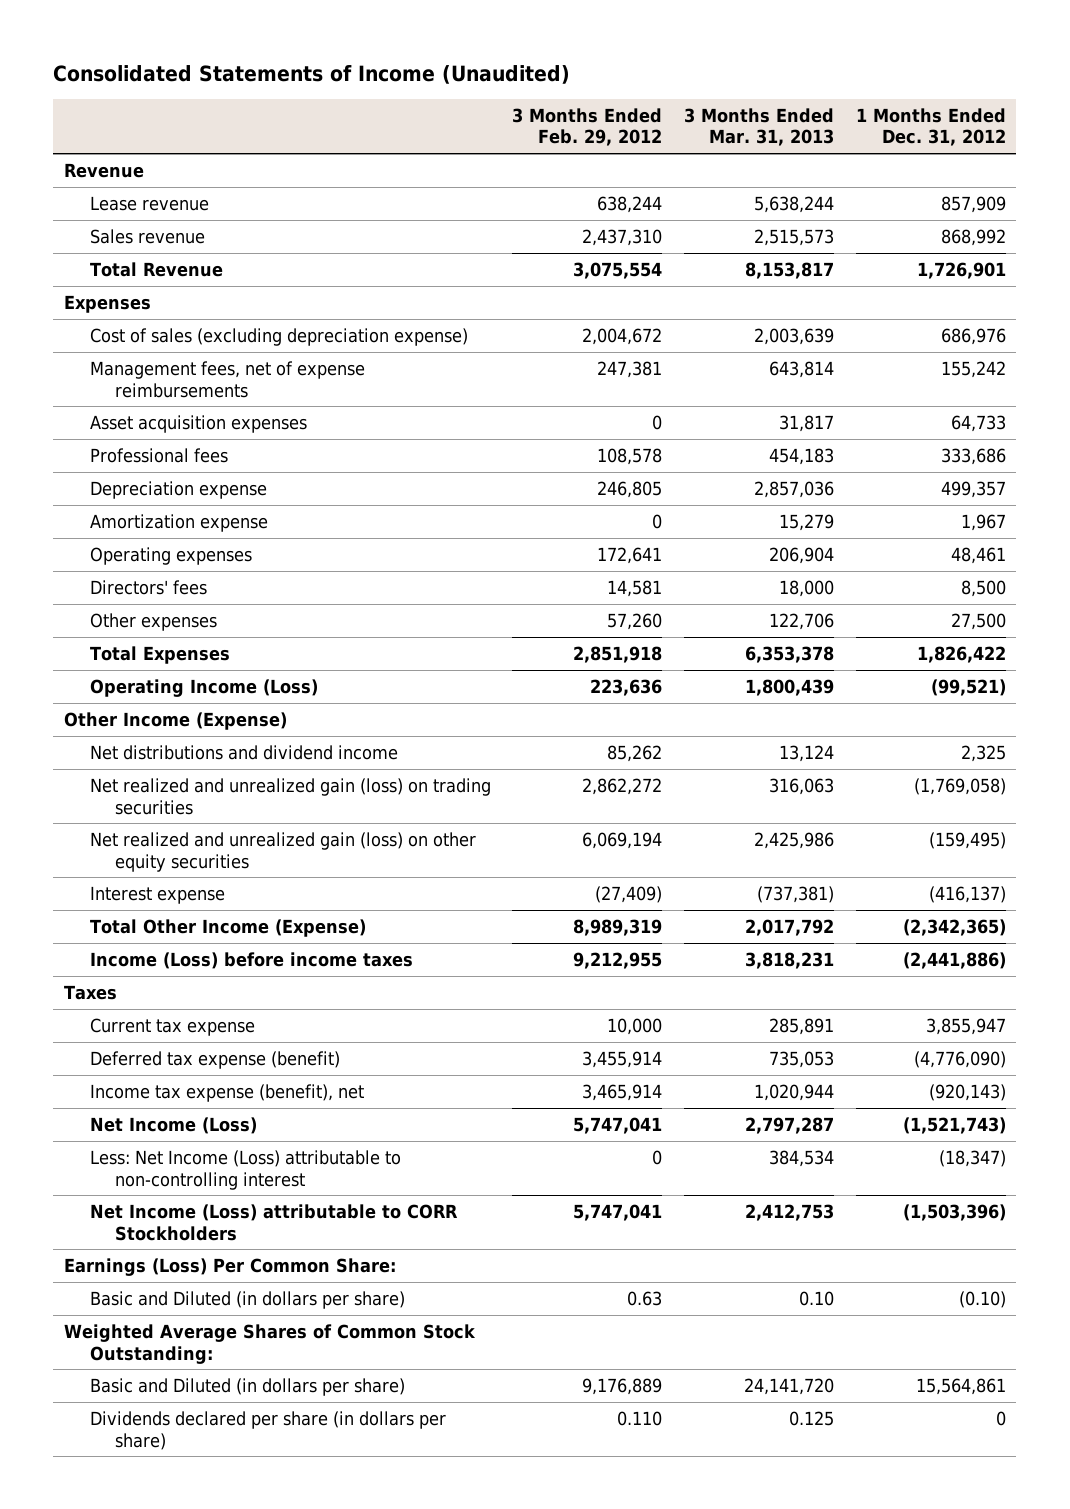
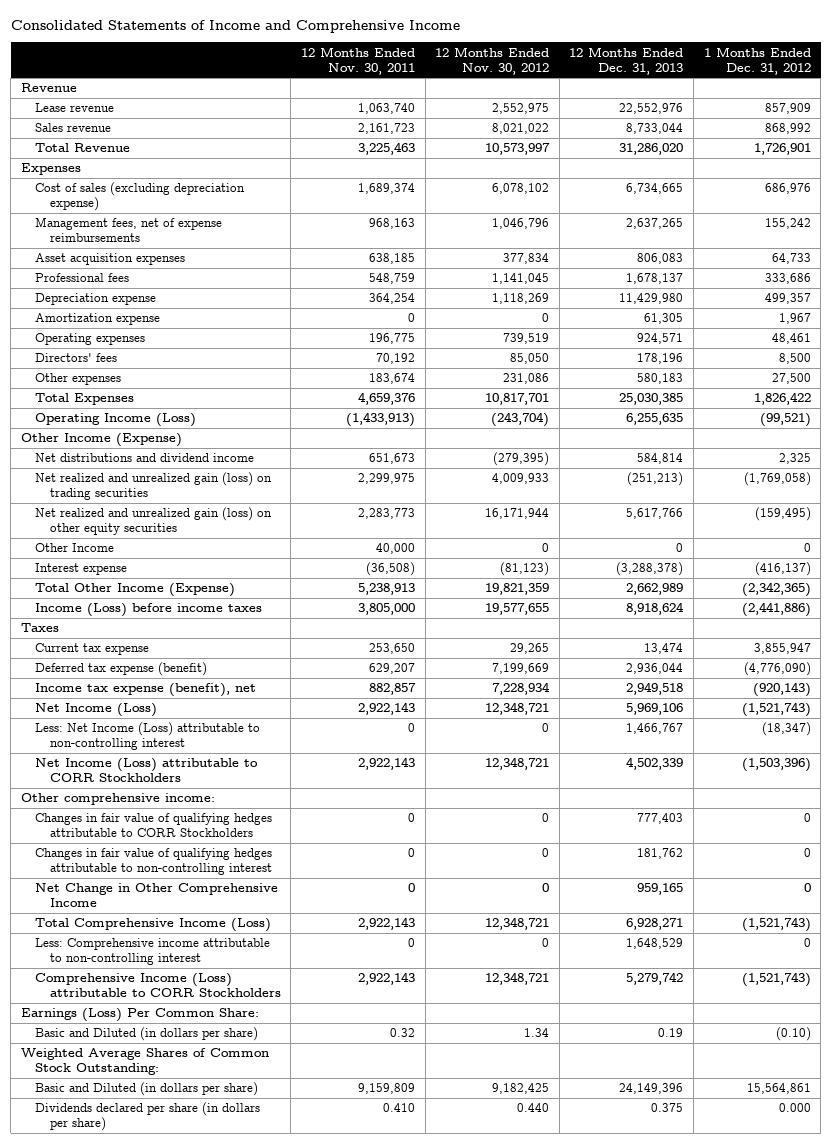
[53,65,571,85] Consolidated Statements of Income (Unaudited) -> [10,20,460,34] Consolidated Statements of Income and Comprehensive Income
[512,107,663,147] 3 Months Ended Feb. 29, 2012 -> none
[683,107,834,147] 3 Months Ended Mar. 31, 2013 -> none
none -> [301,46,416,75] 12 Months Ended Nov. 30, 2011
none -> [435,46,550,75] 12 Months Ended Nov. 30, 2012
none -> [569,46,684,75] 12 Months Ended Dec. 31, 2013
none -> [35,543,115,553] Other Income
none -> [20,793,215,806] Other comprehensive income:
none -> [35,813,273,838] Changes in fair value of qualifying hedges attributable to CORR Stockholders
none -> [35,848,273,876] Changes in fair value of qualifying hedges attributable to non-controlling interest
none -> [35,883,279,908] Net Change in Other Comprehensive Income
none -> [35,918,272,933] Total Comprehensive Income (Loss)
none -> [35,938,271,966] Less: Comprehensive income attributable to non-controlling interest
none -> [35,973,281,998] Comprehensive Income (Loss) attributable to CORR Stockholders
[995,1410,1006,1426] 0 -> [778,1103,811,1113] 0.000

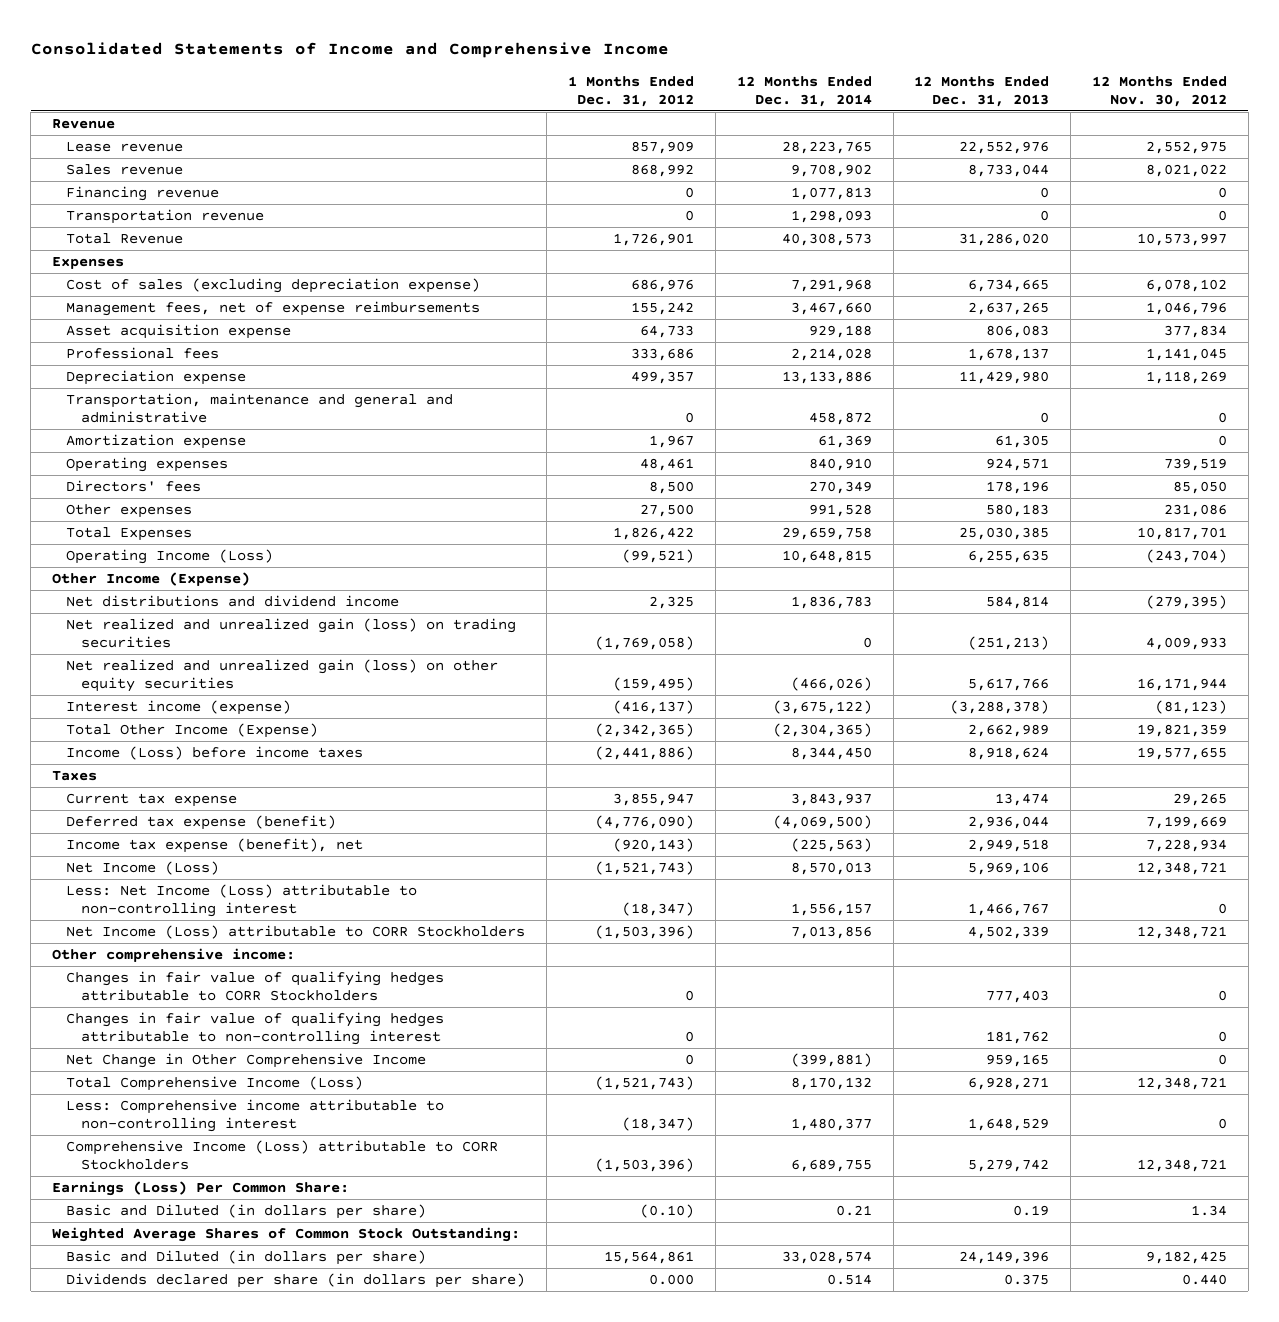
[301,46,416,75] 12 Months Ended Nov. 30, 2011 -> none
none -> [736,75,872,108] 12 Months Ended Dec. 31, 2014
none -> [66,185,220,201] Financing revenue
none -> [66,208,265,224] Transportation revenue
[35,253,186,266] Asset acquisition expenses -> [66,323,292,339] Asset acquisition expense
none -> [66,392,454,424] Transportation, maintenance and general and administrative
[35,543,115,553] Other Income -> none
[35,563,128,576] Interest expense -> [66,699,292,715] Interest income (expense)
[803,938,811,948] 0 -> [622,1117,695,1132] (18,347)
[741,972,811,988] (1,521,743) -> [595,1158,695,1173] (1,503,396)

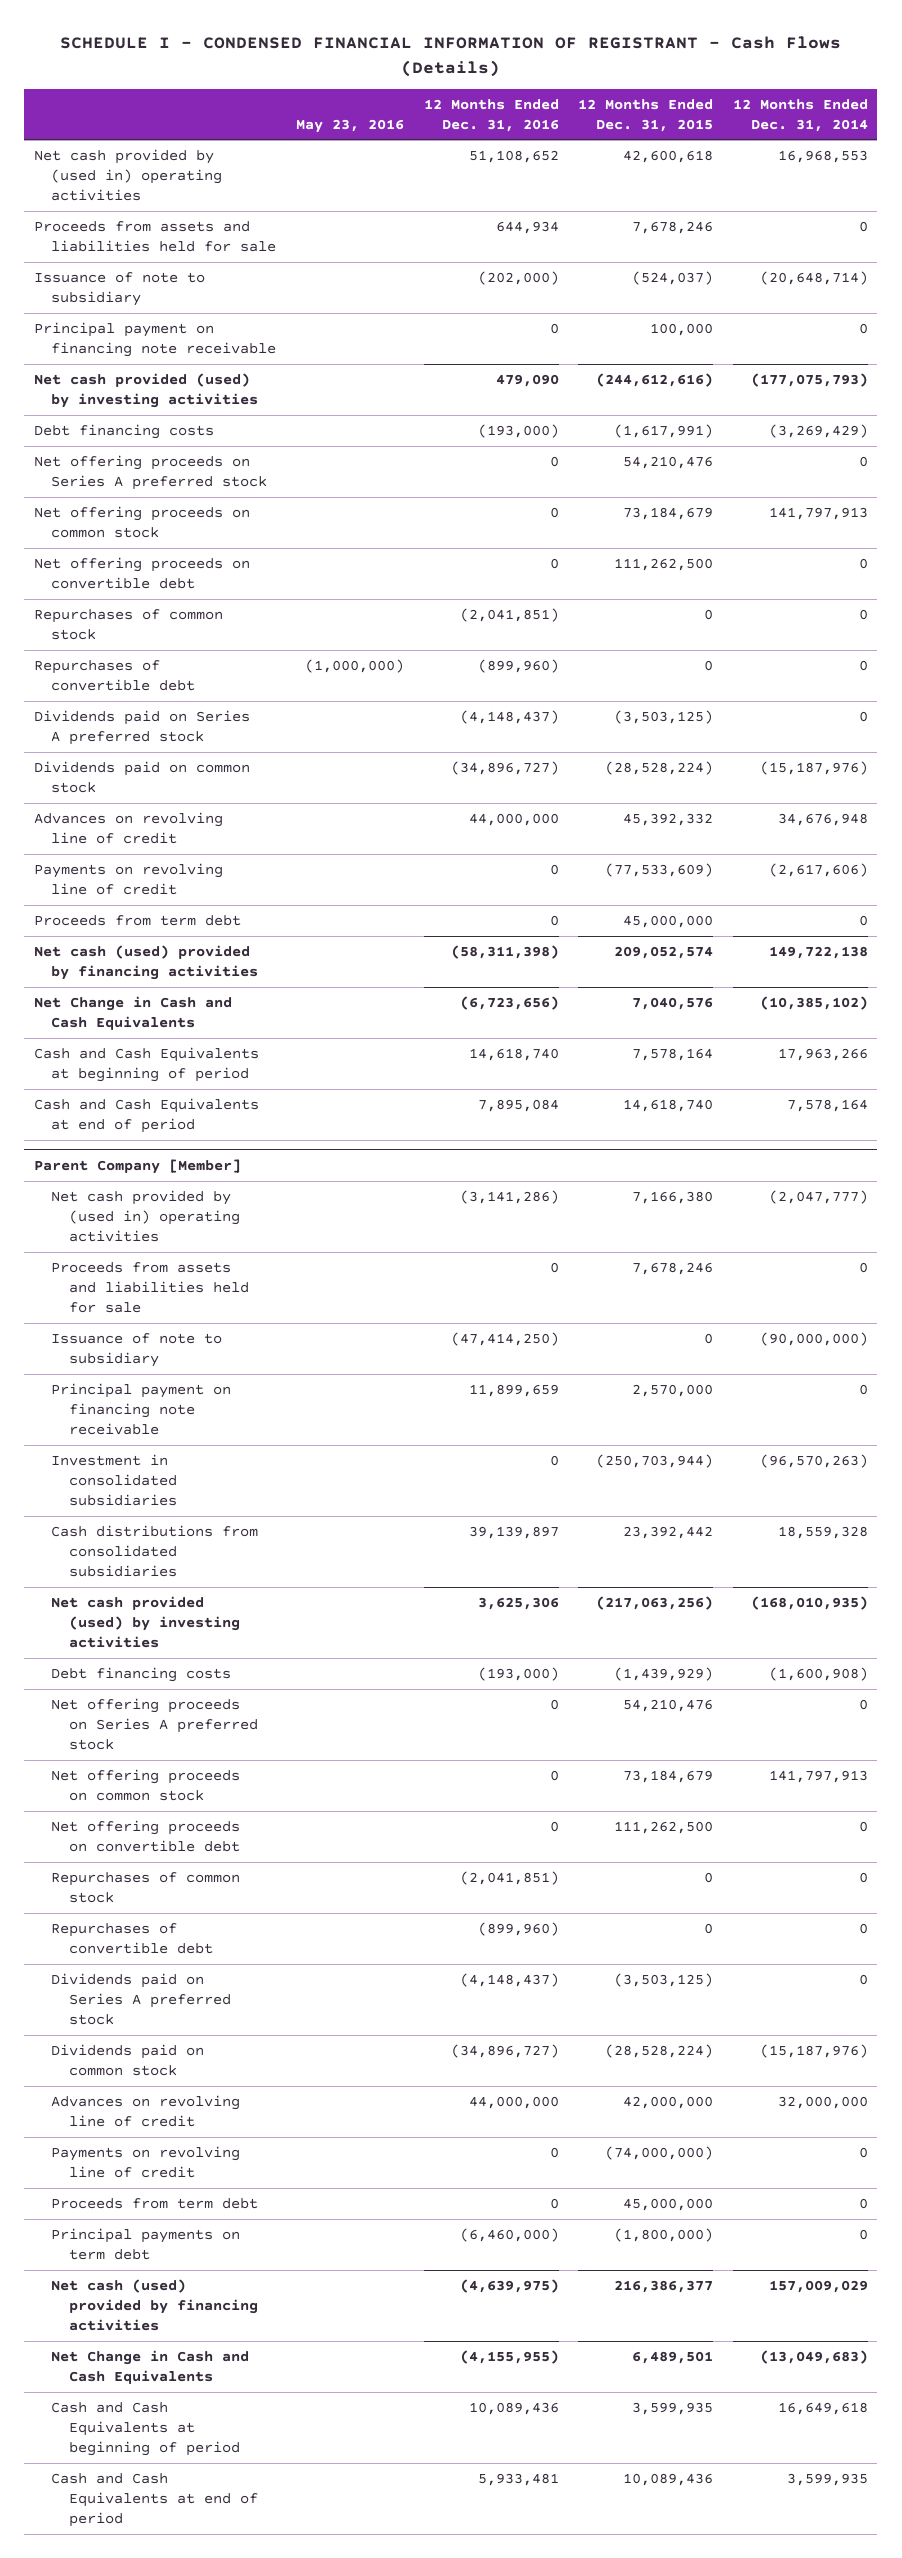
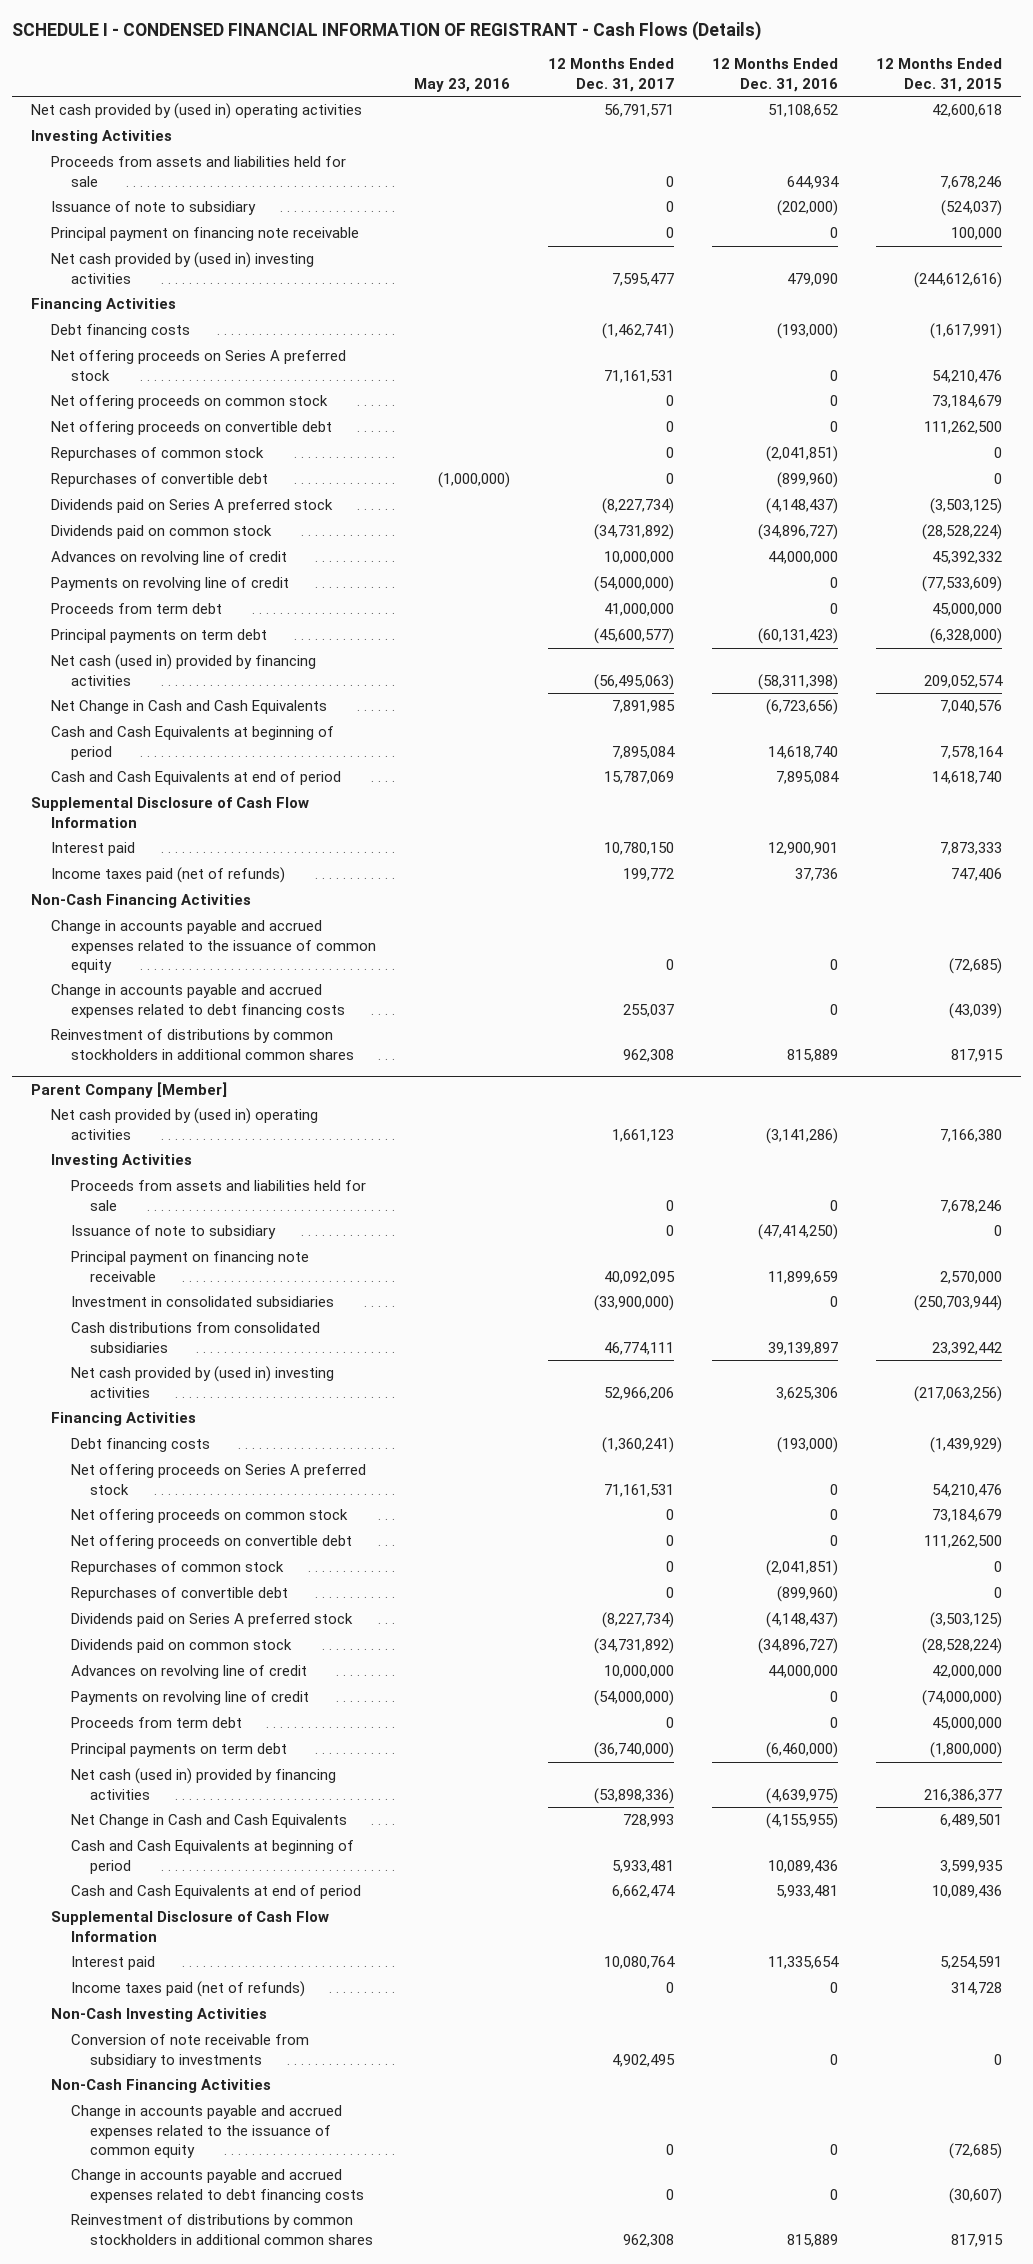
[732,98,868,132] 12 Months Ended Dec. 31, 2014 -> none
none -> [547,58,674,92] 12 Months Ended Dec. 31, 2017
none -> [31,130,173,145] Investing Activities
[33,373,259,408] Net cash provided (used) by investing activities -> [50,252,314,284] Net cash provided by (used in) investing activities
none -> [31,298,177,313] Financing Activities
none -> [50,629,267,644] Principal payments on term debt
[33,945,259,980] Net cash (used) provided by financing activities -> [50,654,316,686] Net cash (used in) provided by financing activities
none -> [31,797,310,828] Supplemental Disclosure of Cash Flow Information
none -> [50,842,135,857] Interest paid
none -> [50,867,285,884] Income taxes paid (net of refunds)
none -> [31,894,252,909] Non-Cash Financing Activities
none -> [50,920,376,973] Change in accounts payable and accrued expenses related to the issuance of common equity
none -> [50,984,345,1018] Change in accounts payable and accrued expenses related to debt financing costs
none -> [50,1029,354,1060] Reinvestment of distributions by common stockholders in additional common shares
none -> [50,1154,192,1169] Investing Activities
[51,1596,241,1648] Net cash provided (used) by investing activities -> [70,1366,334,1398] Net cash provided by (used in) investing activities
none -> [50,1412,196,1427] Financing Activities
[51,2279,259,2331] Net cash (used) provided by financing activities -> [70,1768,336,1800] Net cash (used in) provided by financing activities
none -> [50,1911,329,1942] Supplemental Disclosure of Cash Flow Information
none -> [70,1956,155,1971] Interest paid
none -> [70,1981,305,1998] Income taxes paid (net of refunds)
none -> [50,2008,267,2023] Non-Cash Investing Activities
none -> [70,2034,309,2068] Conversion of note receivable from subsidiary to investments
none -> [50,2079,271,2094] Non-Cash Financing Activities
none -> [70,2105,342,2158] Change in accounts payable and accrued expenses related to the issuance of common equity
none -> [70,2169,365,2203] Change in accounts payable and accrued expenses related to debt financing costs
none -> [70,2214,374,2245] Reinvestment of distributions by common stockholders in additional common shares

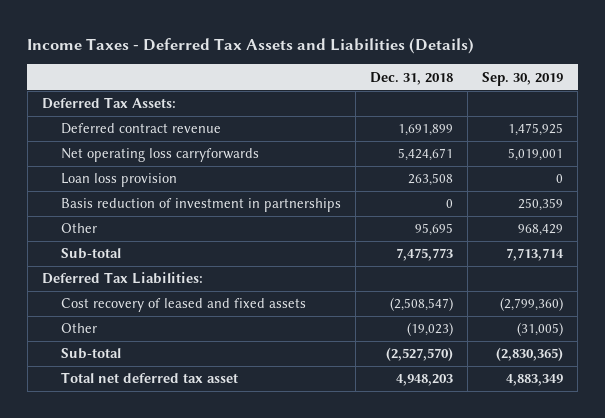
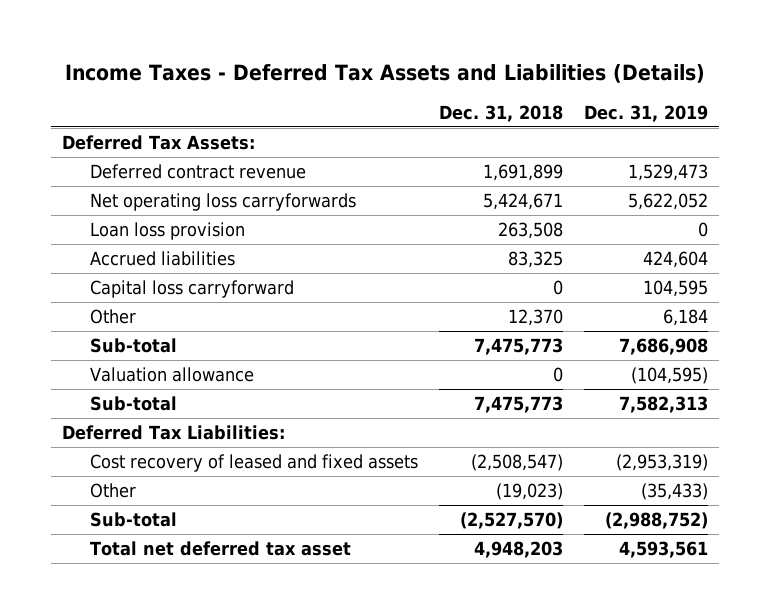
[482,71,564,86] Sep. 30, 2019 -> none
none -> [584,104,709,122] Dec. 31, 2019
[61,198,342,213] Basis reduction of investment in partnerships -> none
none -> [90,251,236,267] Accrued liabilities
none -> [90,280,295,299] Capital loss carryforward
[415,223,454,237] 95,695 -> [508,309,564,327] 12,370
none -> [90,367,255,383] Valuation allowance
none -> [90,396,178,412] Sub-total

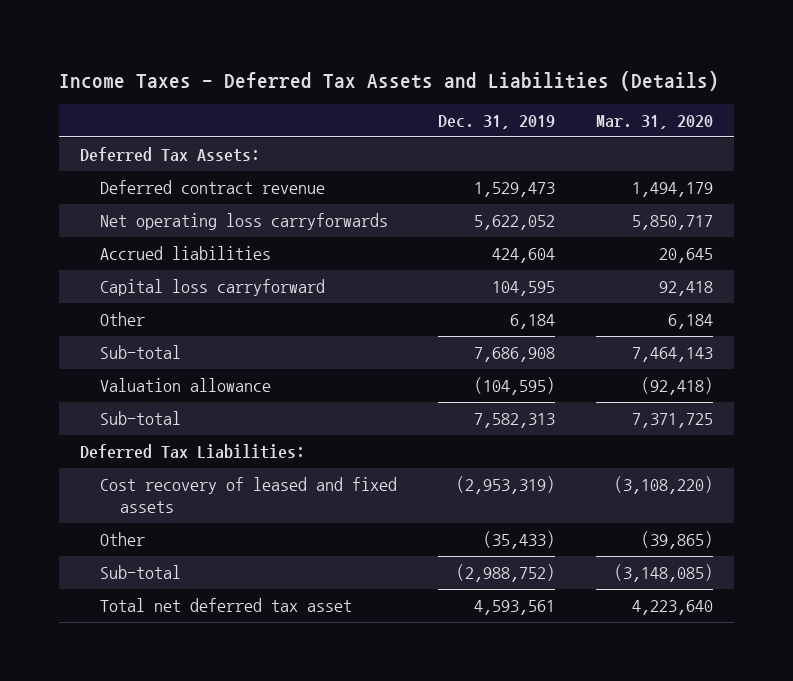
[439,104,564,122] Dec. 31, 2018 -> none
none -> [596,115,714,130] Mar. 31, 2020
[90,222,246,241] Loan loss provision -> none

